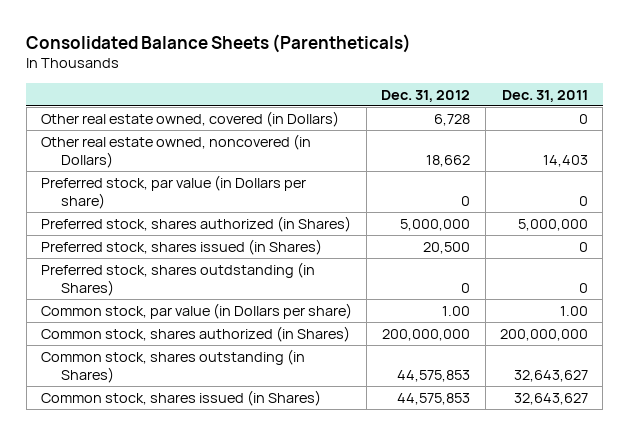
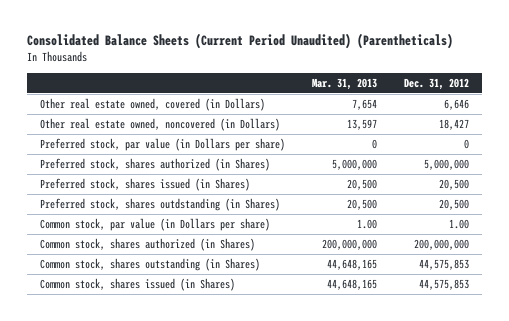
[26,33,412,53] Consolidated Balance Sheets (Parentheticals) -> [27,33,454,50] Consolidated Balance Sheets (Current Period Unaudited) (Parentheticals)
[501,89,588,102] Dec. 31, 2011 -> none
none -> [311,77,377,90] Mar. 31, 2013
[434,113,471,126] 6,728 -> [443,99,469,111] 6,646
[426,154,471,167] 18,662 -> [438,119,469,131] 18,427
[461,282,471,293] 0 -> [438,199,469,211] 20,500

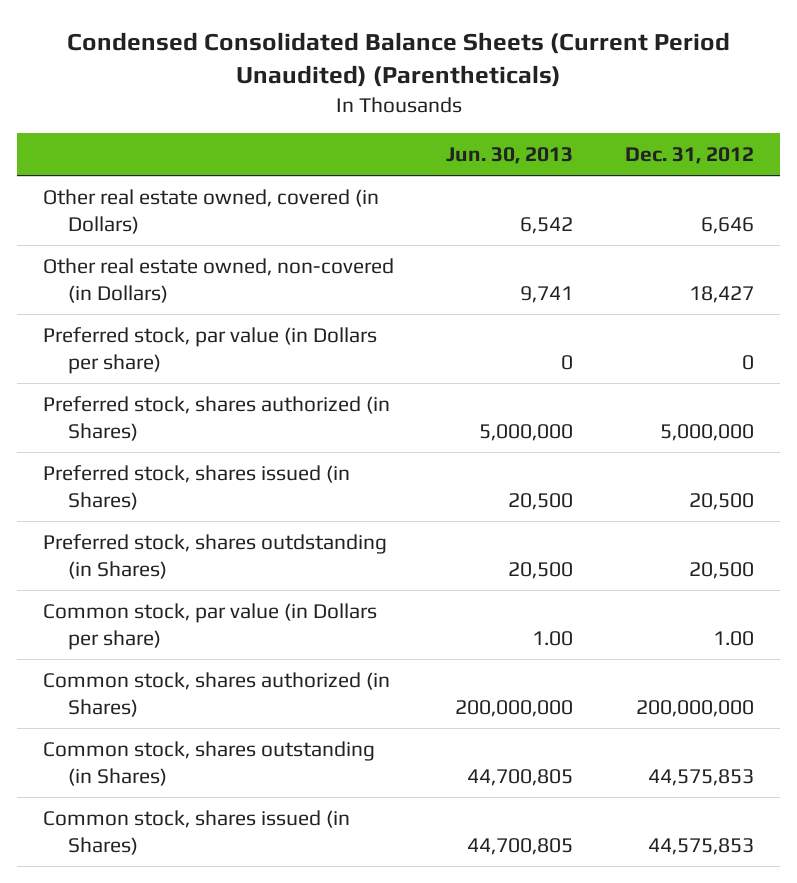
[27,33,454,50] Consolidated Balance Sheets (Current Period Unaudited) (Parentheticals) -> [66,32,730,88] Condensed Consolidated Balance Sheets (Current Period Unaudited) (Parentheticals)
[311,77,377,90] Mar. 31, 2013 -> none
none -> [446,147,574,165] Jun. 30, 2013
[40,118,281,132] Other real estate owned, noncovered (in Dollars) -> [43,258,395,303] Other real estate owned, non-covered (in Dollars)

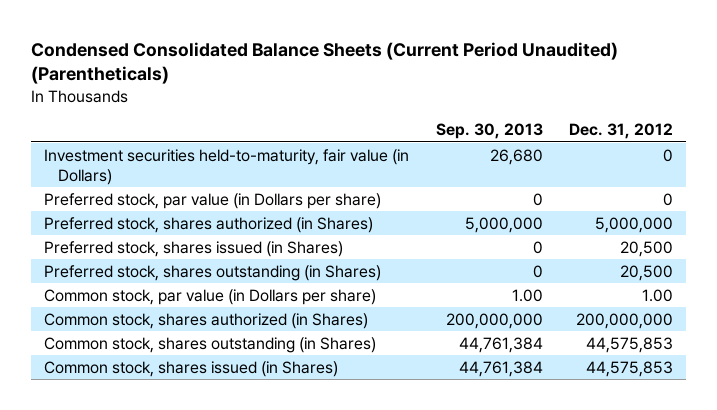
[446,147,574,165] Jun. 30, 2013 -> none
none -> [435,123,543,140] Sep. 30, 2013
[43,189,380,234] Other real estate owned, covered (in Dollars) -> none
[43,258,395,303] Other real estate owned, non-covered (in Dollars) -> none
none -> [44,148,410,185] Investment securities held-to-maturity, fair value (in Dollars)
[43,534,388,579] Preferred stock, shares outdstanding (in Shares) -> [44,264,382,281] Preferred stock, shares outstanding (in Shares)

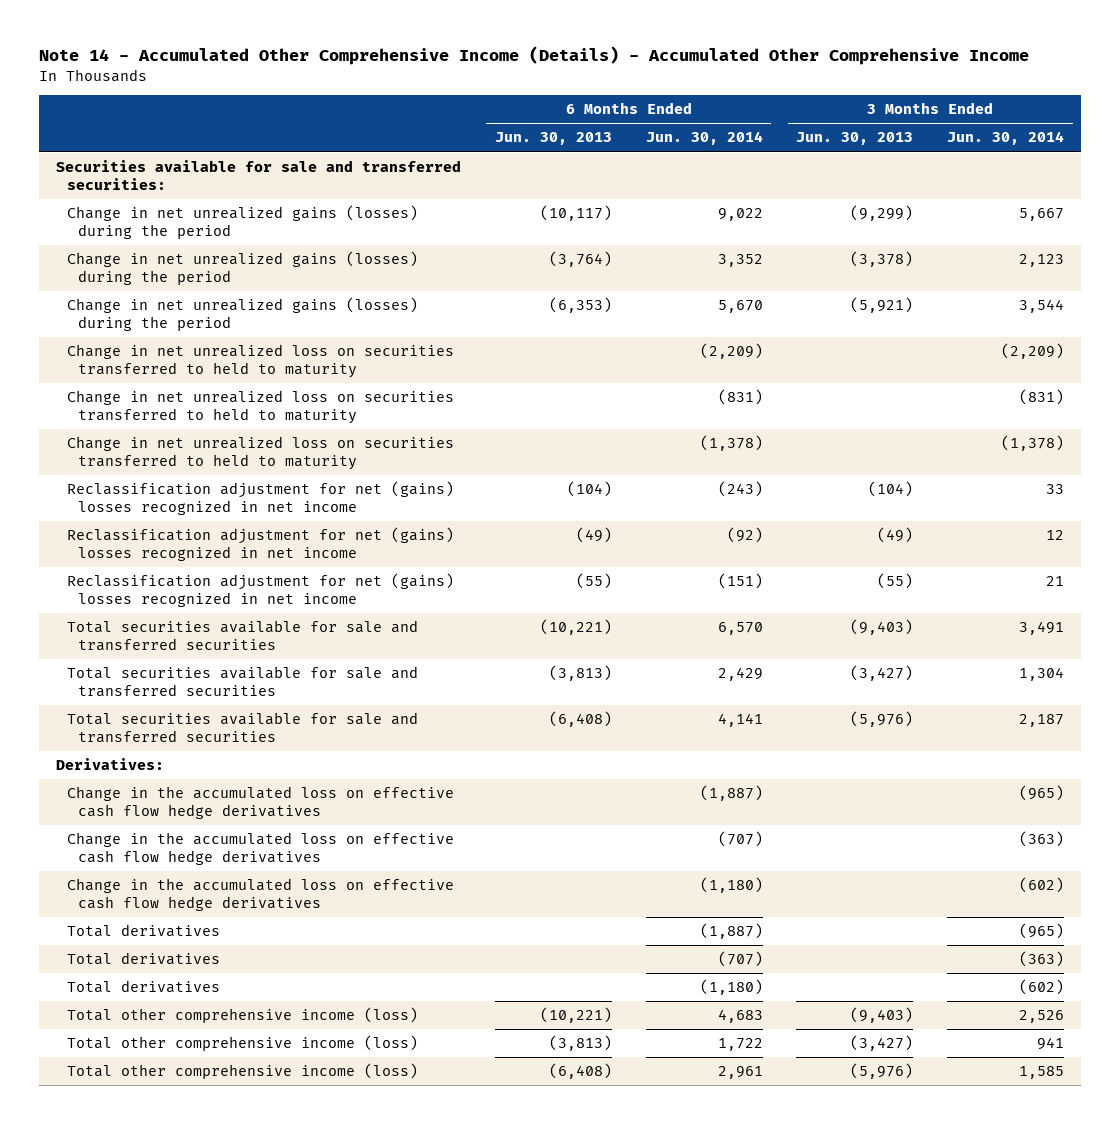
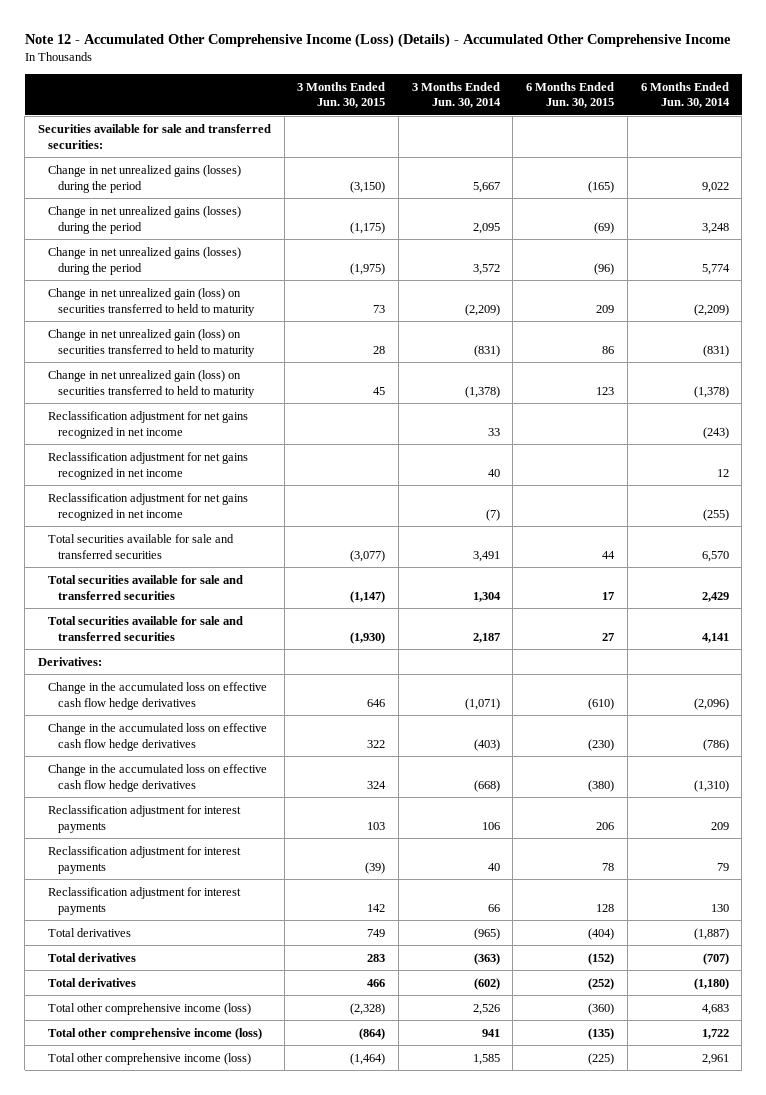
[39,46,1030,66] Note 14 - Accumulated Other Comprehensive Income (Details) - Accumulated Other Comprehensive Income -> [24,33,731,49] Note 12 - Accumulated Other Comprehensive Income (Loss) (Details) - Accumulated Other Comprehensive Income
[494,132,612,146] Jun. 30, 2013 -> none
[796,132,914,146] Jun. 30, 2013 -> none
none -> [297,81,386,109] 3 Months Ended Jun. 30, 2015
none -> [526,81,615,109] 6 Months Ended Jun. 30, 2015
[717,254,763,268] 3,352 -> [701,222,729,234] 3,248
[1019,254,1065,268] 2,123 -> [472,222,500,234] 2,095
[717,300,763,314] 5,670 -> [701,263,730,275] 5,774
[1019,299,1065,314] 3,544 -> [472,263,500,275] 3,572
[66,344,454,378] Change in net unrealized loss on securities transferred to held to maturity -> [47,287,255,316] Change in net unrealized gain (loss) on securities transferred to held to maturity
[66,390,454,424] Change in net unrealized loss on securities transferred to held to maturity -> [47,328,255,357] Change in net unrealized gain (loss) on securities transferred to held to maturity
[66,436,454,470] Change in net unrealized loss on securities transferred to held to maturity -> [47,369,255,398] Change in net unrealized gain (loss) on securities transferred to held to maturity
[66,481,454,515] Reclassification adjustment for net (gains) losses recognized in net income -> [47,410,248,439] Reclassification adjustment for net gains recognized in net income
[66,527,454,561] Reclassification adjustment for net (gains) losses recognized in net income -> [47,451,248,480] Reclassification adjustment for net gains recognized in net income
[726,527,763,544] (92) -> [716,468,729,477] 12
[1046,530,1065,541] 12 -> [487,468,500,477] 40
[66,573,454,607] Reclassification adjustment for net (gains) losses recognized in net income -> [47,492,248,521] Reclassification adjustment for net gains recognized in net income
[717,573,763,590] (151) -> [702,508,729,521] (255)
[1046,576,1065,587] 21 -> [485,508,500,521] (7)
[699,785,763,802] (1,887) -> [693,697,729,710] (2,096)
[1019,785,1065,802] (965) -> [464,697,500,710] (1,071)
[717,831,763,848] (707) -> [702,738,729,751] (786)
[1019,831,1065,848] (363) -> [473,738,500,751] (403)
[699,877,763,894] (1,180) -> [693,779,729,792] (1,310)
[1019,877,1065,894] (602) -> [473,779,500,792] (668)
none -> [47,804,241,833] Reclassification adjustment for interest payments
none -> [47,845,241,874] Reclassification adjustment for interest payments
none -> [47,886,241,915] Reclassification adjustment for interest payments

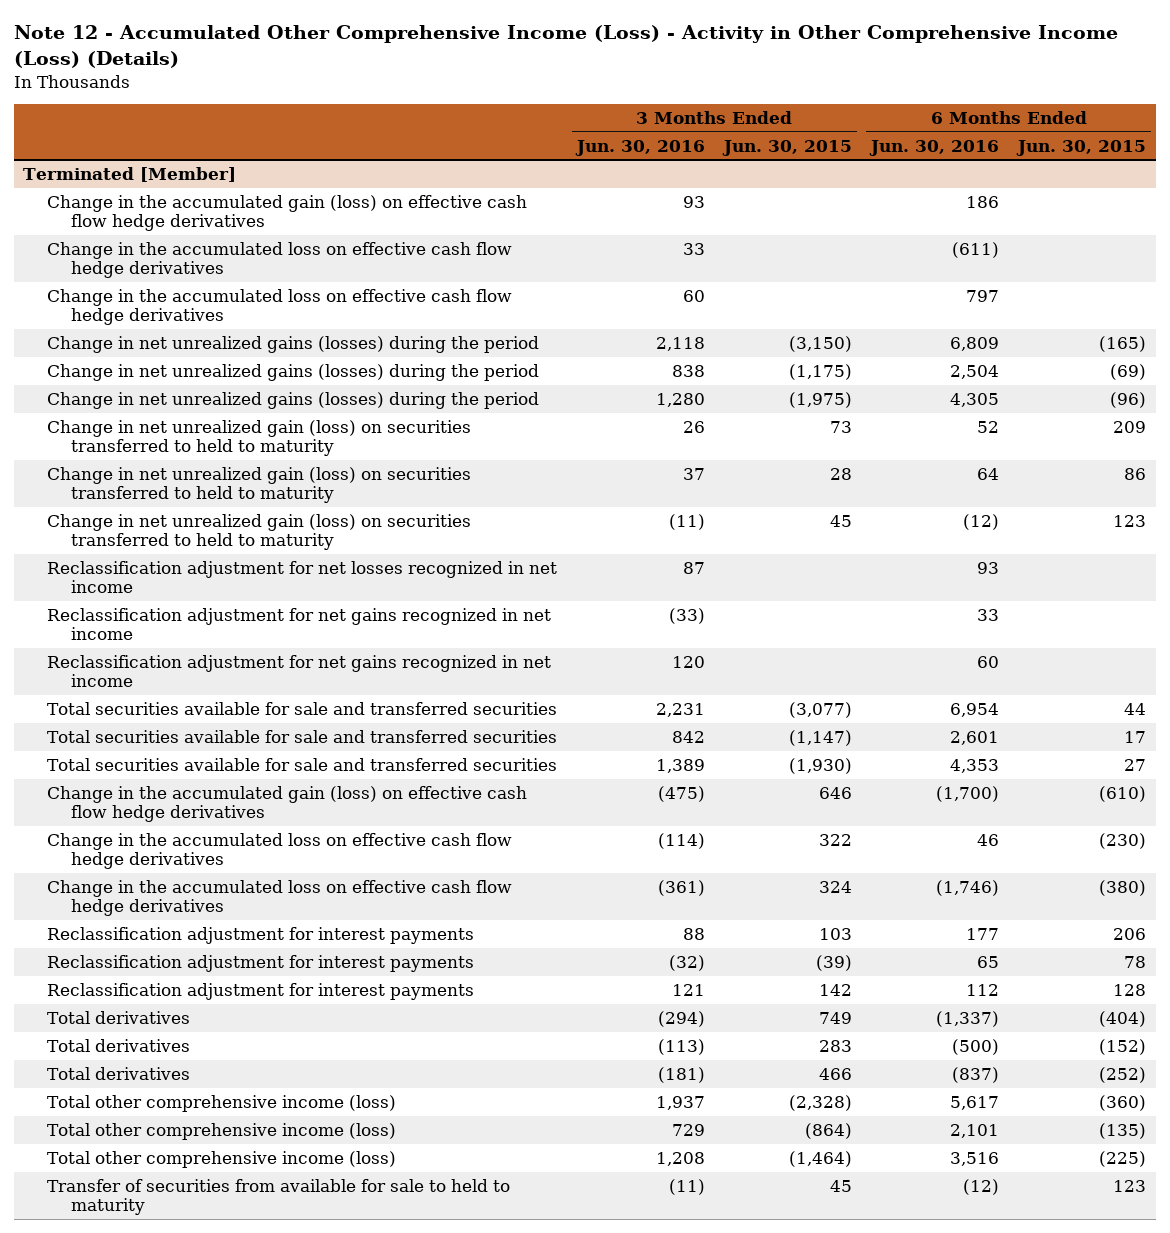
[24,33,731,49] Note 12 - Accumulated Other Comprehensive Income (Loss) (Details) - Accumulated Other Comprehensive Income -> [13,25,1118,69] Note 12 - Accumulated Other Comprehensive Income (Loss) - Activity in Other Comprehensive Income (Loss) (Details)
[411,81,501,109] 3 Months Ended Jun. 30, 2014 -> none
[640,81,730,109] 6 Months Ended Jun. 30, 2014 -> none
none -> [574,139,705,156] Jun. 30, 2016
none -> [869,139,1000,156] Jun. 30, 2016
[37,123,271,149] Securities available for sale and transferred securities: -> none
none -> [23,166,237,182] Terminated [Member]
none -> [47,194,528,232] Change in the accumulated gain (loss) on effective cash flow hedge derivatives
none -> [47,241,513,279] Change in the accumulated loss on effective cash flow hedge derivatives
none -> [47,288,513,326] Change in the accumulated loss on effective cash flow hedge derivatives
[47,410,248,439] Reclassification adjustment for net gains recognized in net income -> [47,560,558,594] Reclassification adjustment for net losses recognized in net income
[37,656,102,666] Derivatives: -> none
[47,681,267,710] Change in the accumulated loss on effective cash flow hedge derivatives -> [47,785,528,823] Change in the accumulated gain (loss) on effective cash flow hedge derivatives
none -> [47,1178,511,1216] Transfer of securities from available for sale to held to maturity

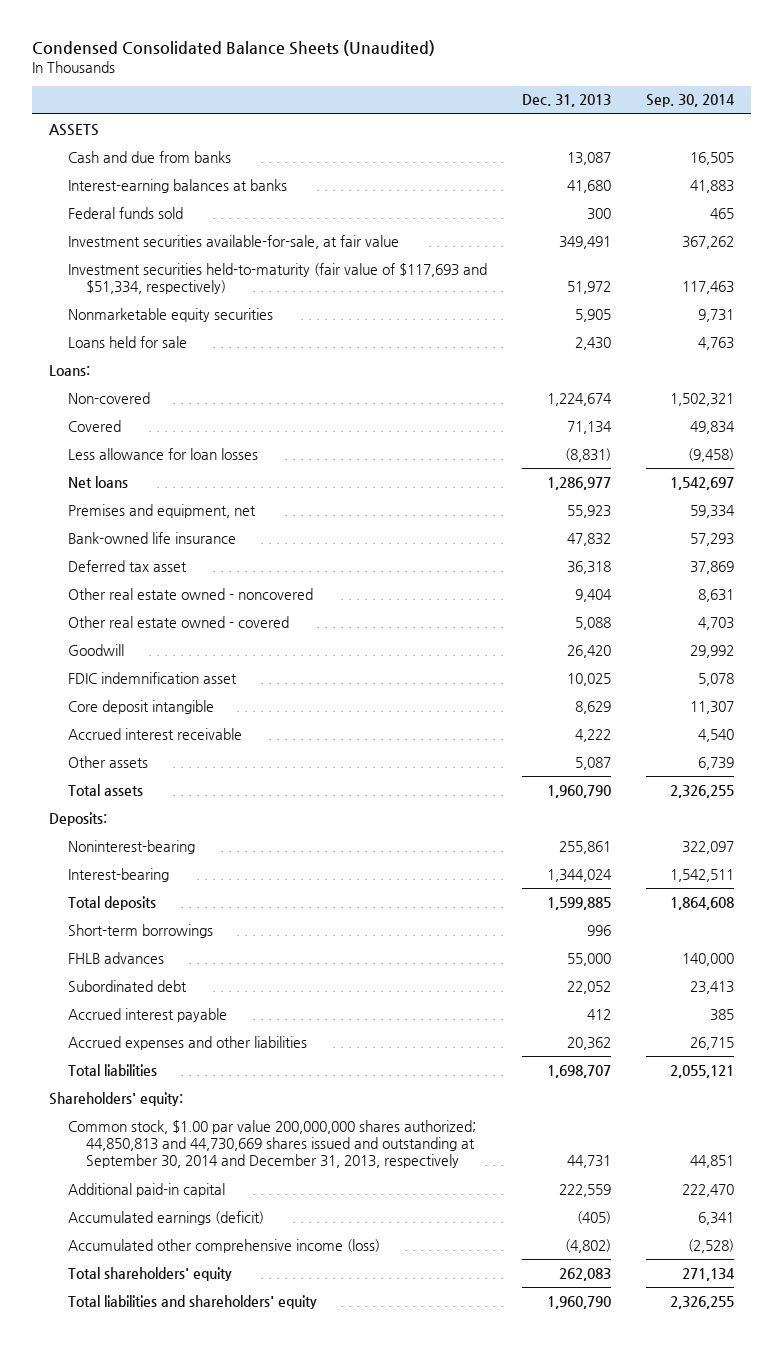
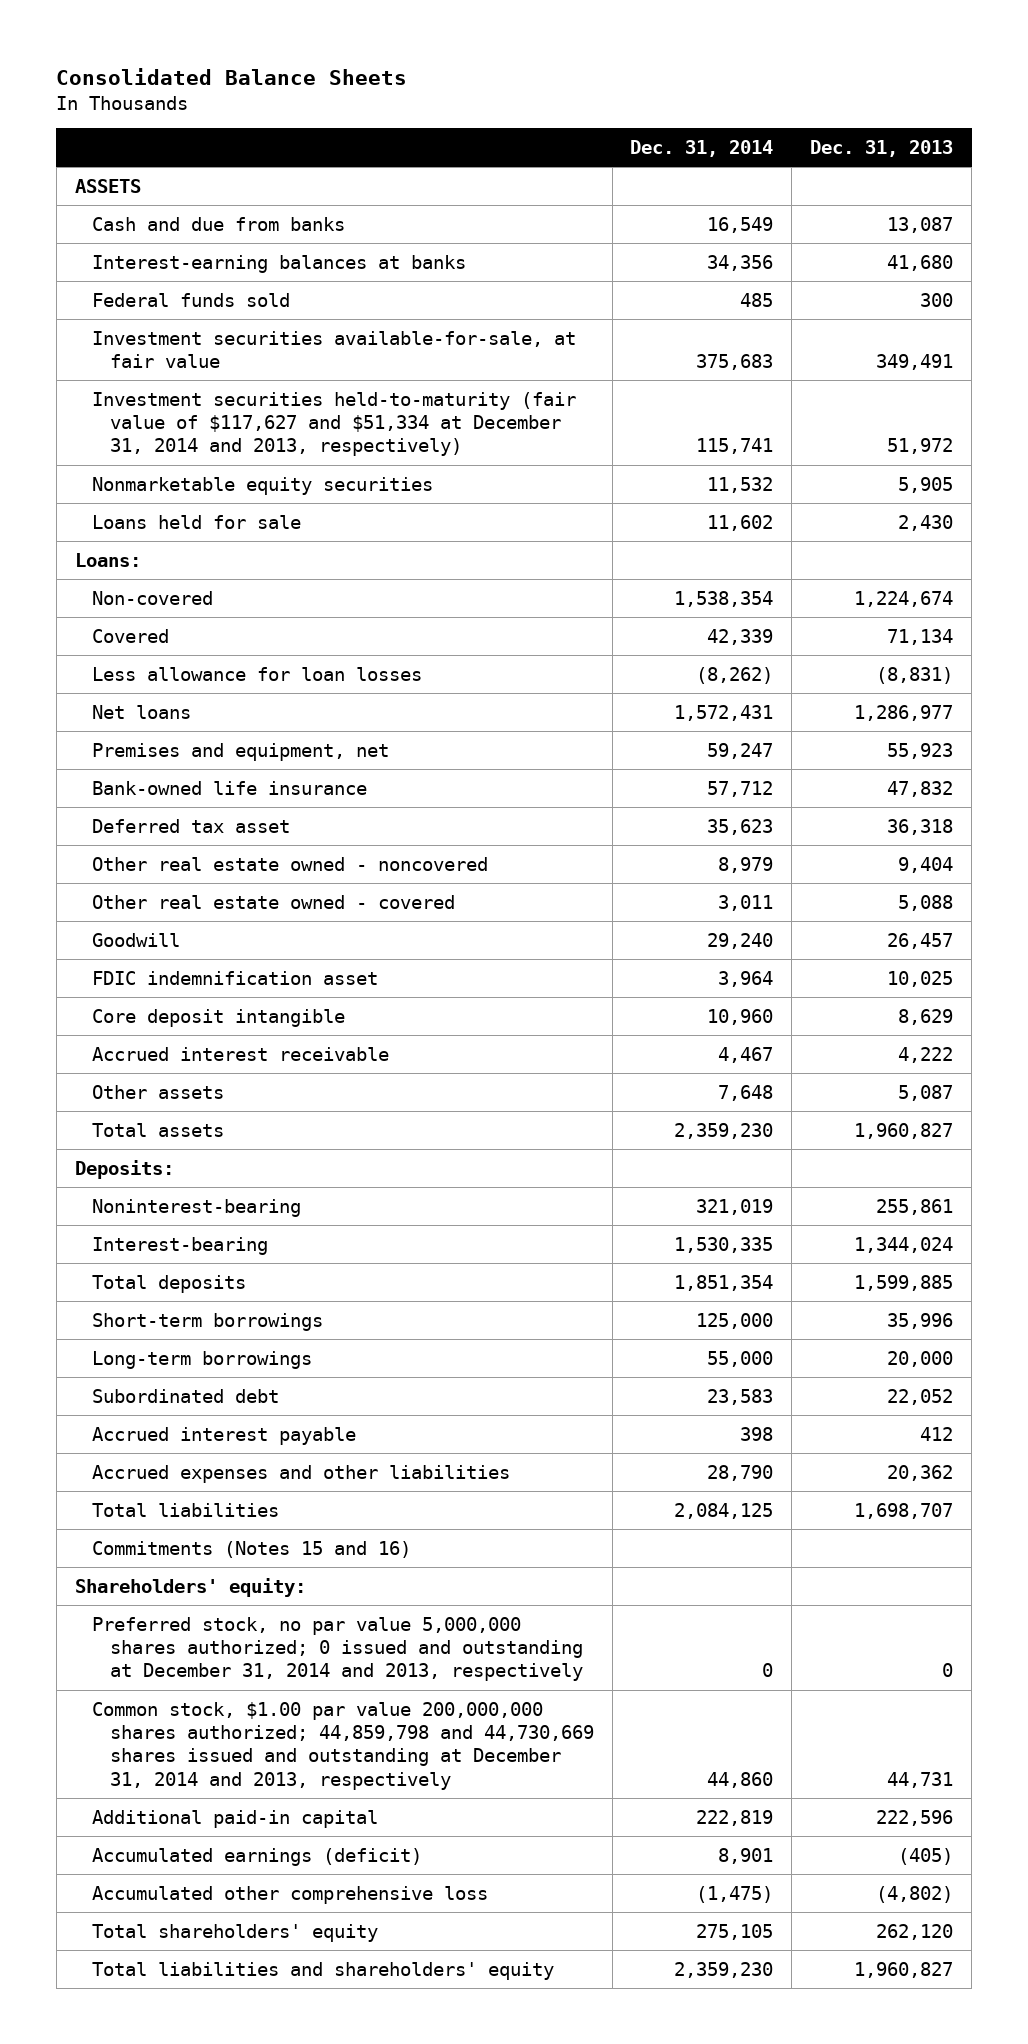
[31,40,435,57] Condensed Consolidated Balance Sheets (Unaudited) -> [56,68,408,86] Consolidated Balance Sheets
[645,94,735,108] Sep. 30, 2014 -> none
none -> [630,140,774,158] Dec. 31, 2014
[67,262,487,295] Investment securities held-to-maturity (fair value of $117,693 and $51,334, respectively) -> [92,391,577,457] Investment securities held-to-maturity (fair value of $117,627 and $51,334 at December 31, 2014 and 2013, respectively)
[566,644,611,658] 26,420 -> [887,932,954,949] 26,457
[546,784,611,798] 1,960,790 -> [854,1122,954,1139] 1,960,827
[67,951,164,964] FHLB advances -> none
[586,924,611,936] 996 -> [887,1312,954,1329] 35,996
none -> [92,1350,313,1369] Long-term borrowings
none -> [92,1540,412,1558] Commitments (Notes 15 and 16)
none -> [92,1616,583,1682] Preferred stock, no par value 5,000,000 shares authorized; 0 issued and outstanding at December 31, 2014 and 2013, respectively
[67,1119,476,1169] Common stock, $1.00 par value 200,000,000 shares authorized; 44,850,813 and 44,730,669 shares issued and outstanding at September 30, 2014 and December 31, 2013, respectively -> [92,1701,594,1790] Common stock, $1.00 par value 200,000,000 shares authorized; 44,859,798 and 44,730,669 shares issued and outstanding at December 31, 2014 and 2013, respectively
[558,1183,611,1197] 222,559 -> [876,1809,954,1826] 222,596
[67,1238,380,1253] Accumulated other comprehensive income (loss) -> [92,1885,489,1904] Accumulated other comprehensive loss
[558,1267,611,1281] 262,083 -> [876,1923,954,1940] 262,120
[546,1295,611,1309] 1,960,790 -> [854,1961,954,1978] 1,960,827

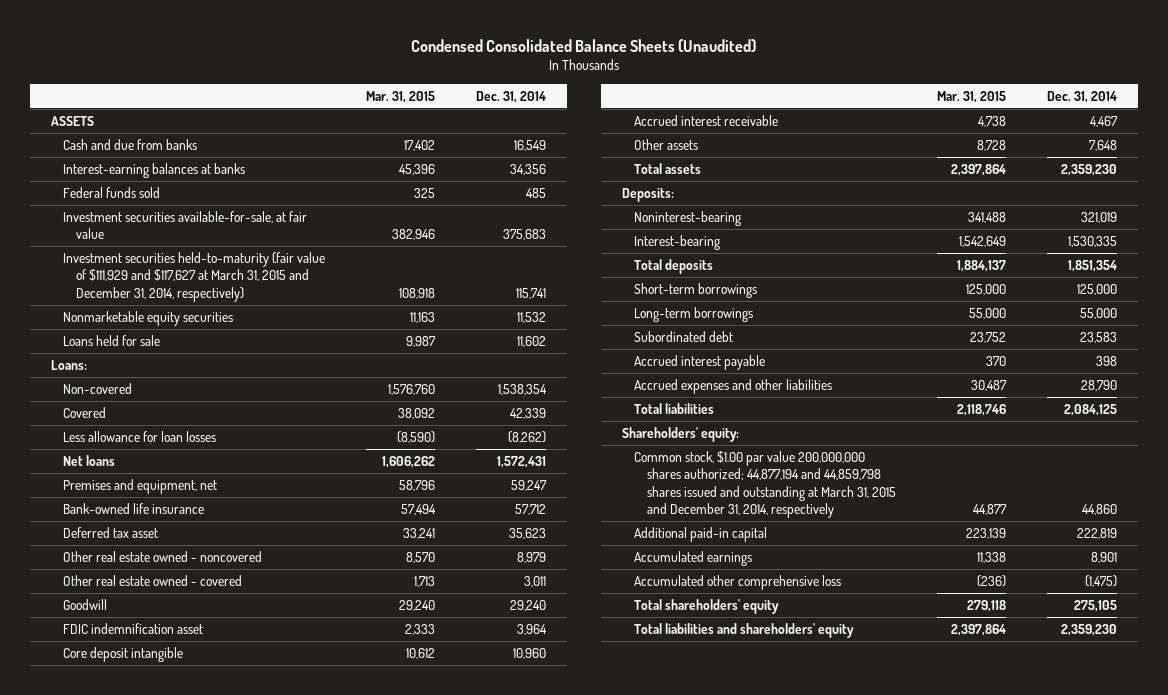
[56,68,408,86] Consolidated Balance Sheets -> [410,38,756,52] Condensed Consolidated Balance Sheets (Unaudited)
[810,140,954,158] Dec. 31, 2013 -> none
none -> [366,90,436,103] Mar. 31, 2015
[92,391,577,457] Investment securities held-to-maturity (fair value of $117,627 and $51,334 at December 31, 2014 and 2013, respectively) -> [63,251,326,302] Investment securities held-to-maturity (fair value of $111,929 and $117,627 at March 31, 2015 and December 31, 2014, respectively)
[92,1540,412,1558] Commitments (Notes 15 and 16) -> none
[92,1616,583,1682] Preferred stock, no par value 5,000,000 shares authorized; 0 issued and outstanding at December 31, 2014 and 2013, respectively -> none
[92,1701,594,1790] Common stock, $1.00 par value 200,000,000 shares authorized; 44,859,798 and 44,730,669 shares issued and outstanding at December 31, 2014 and 2013, respectively -> [634,450,896,519] Common stock, $1.00 par value 200,000,000 shares authorized; 44,877,194 and 44,859,798 shares issued and outstanding at March 31, 2015 and December 31, 2014, respectively
[92,1847,423,1866] Accumulated earnings (deficit) -> [634,550,753,566] Accumulated earnings

